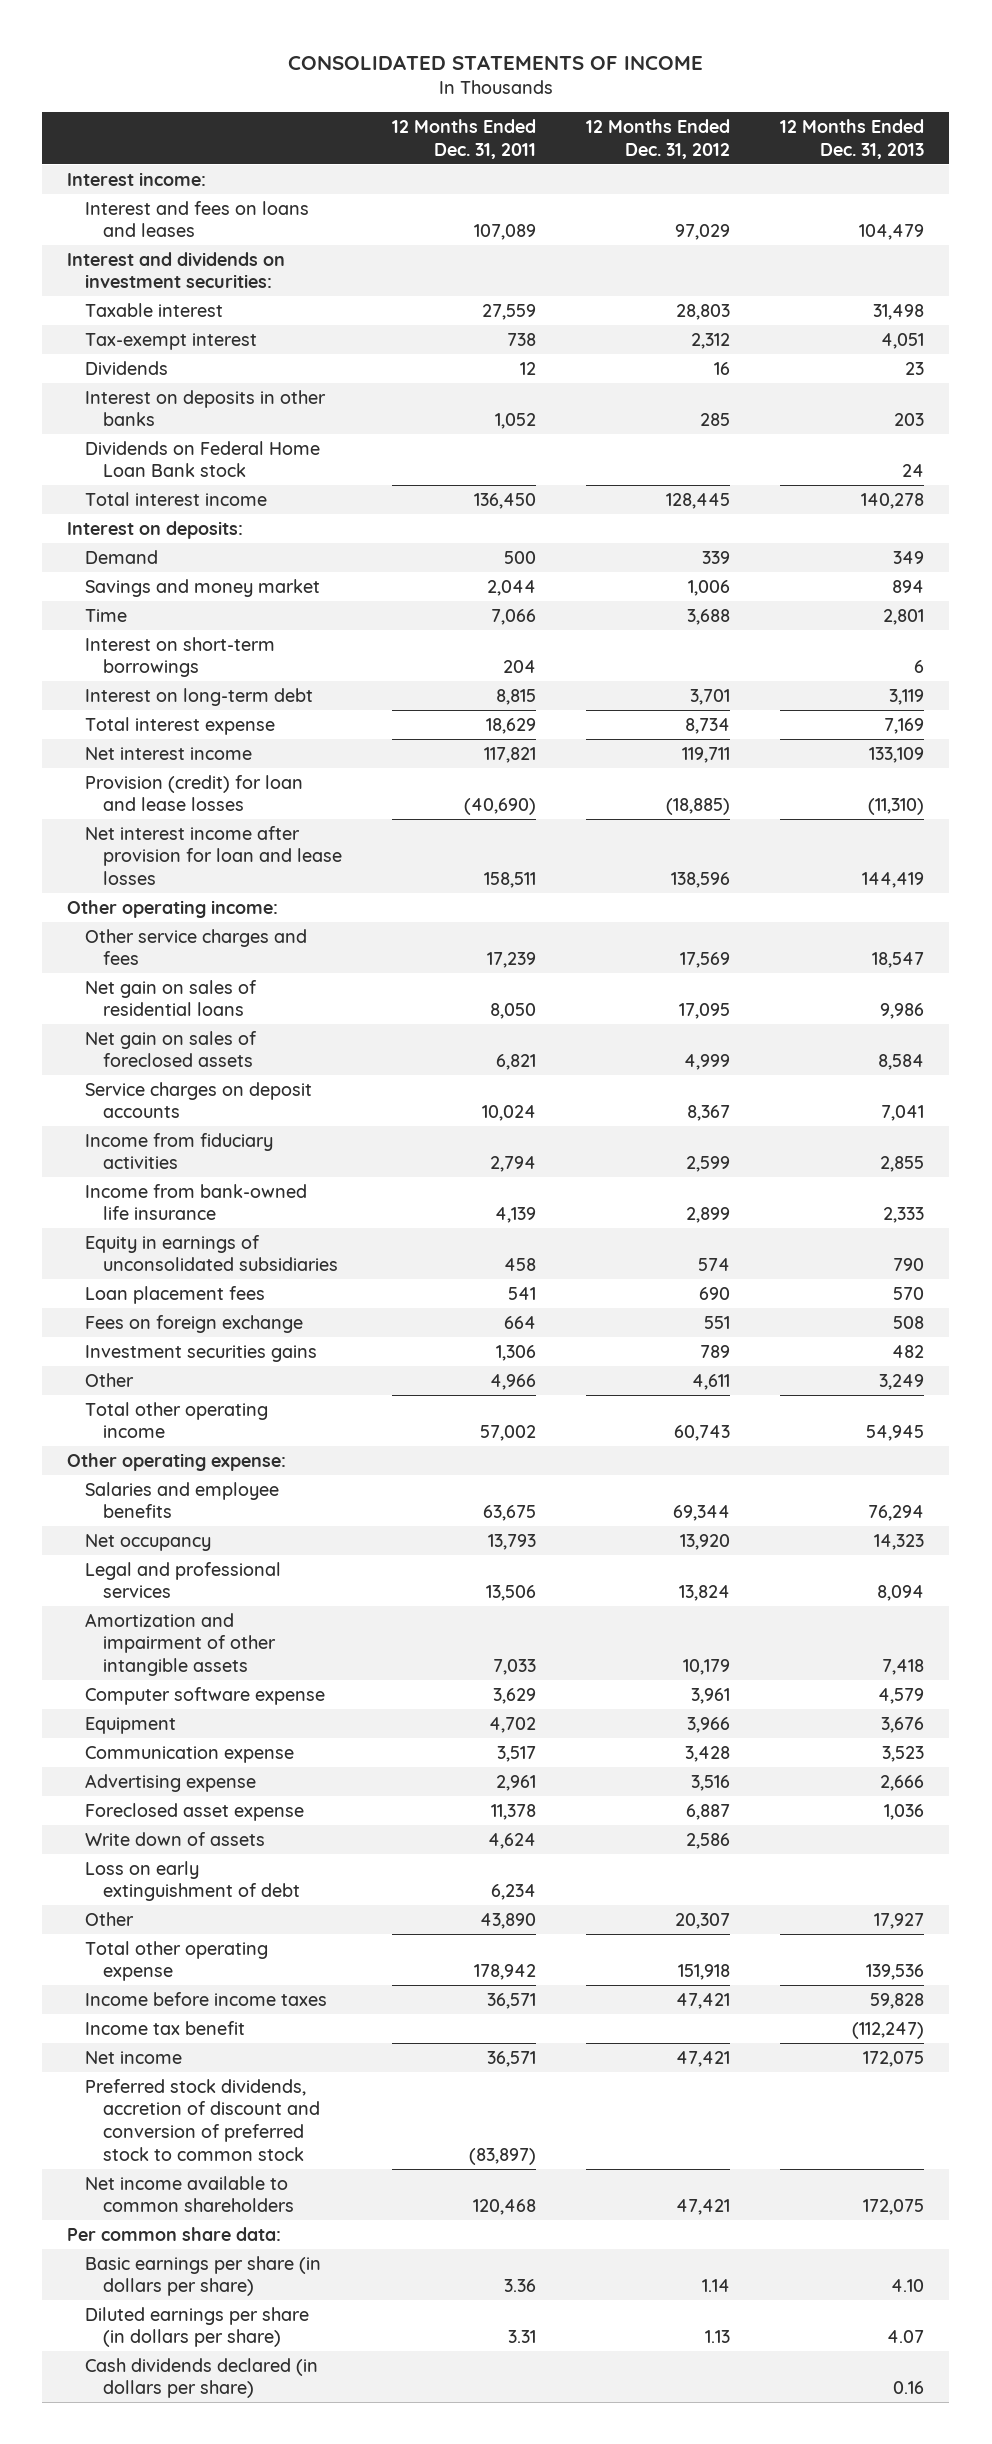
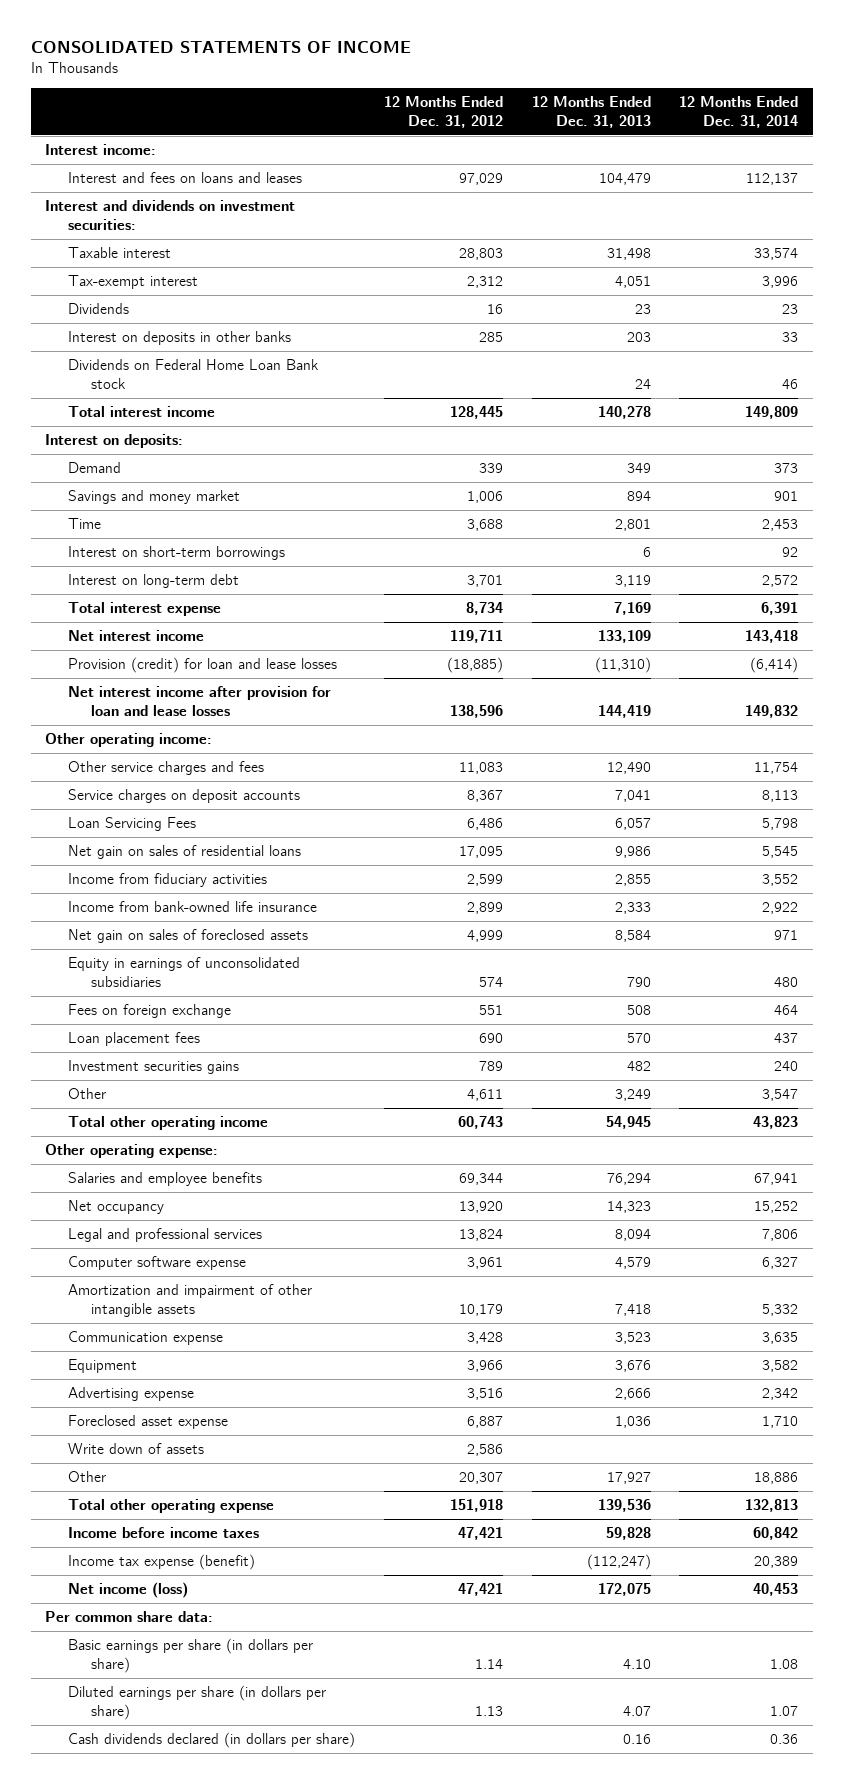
[392,119,537,159] 12 Months Ended Dec. 31, 2011 -> none
none -> [679,95,799,128] 12 Months Ended Dec. 31, 2014
[680,952,731,969] 17,569 -> [458,761,503,774] 11,083
[872,952,925,969] 18,547 -> [606,761,651,774] 12,490
none -> [67,816,196,831] Loan Servicing Fees
[85,979,258,1017] Net gain on sales of residential loans -> [67,844,301,859] Net gain on sales of residential loans
[85,1030,258,1068] Net gain on sales of foreclosed assets -> [67,928,308,943] Net gain on sales of foreclosed assets
[85,1285,266,1304] Loan placement fees -> [67,1031,200,1046] Loan placement fees
[85,1612,277,1677] Amortization and impairment of other intangible assets -> [67,1283,312,1317] Amortization and impairment of other intangible assets
[85,1716,177,1734] Equipment -> [67,1358,137,1373] Equipment
[85,1860,301,1902] Loss on early extinguishment of debt -> none
[85,2078,321,2161] Preferred stock dividends, accretion of discount and conversion of preferred stock to common stock -> none
[85,2175,295,2213] Net income available to common shareholders -> none
[85,2020,246,2035] Income tax benefit -> [67,1553,255,1570] Income tax expense (benefit)
[85,2050,183,2064] Net income -> [67,1581,188,1598] Net income (loss)

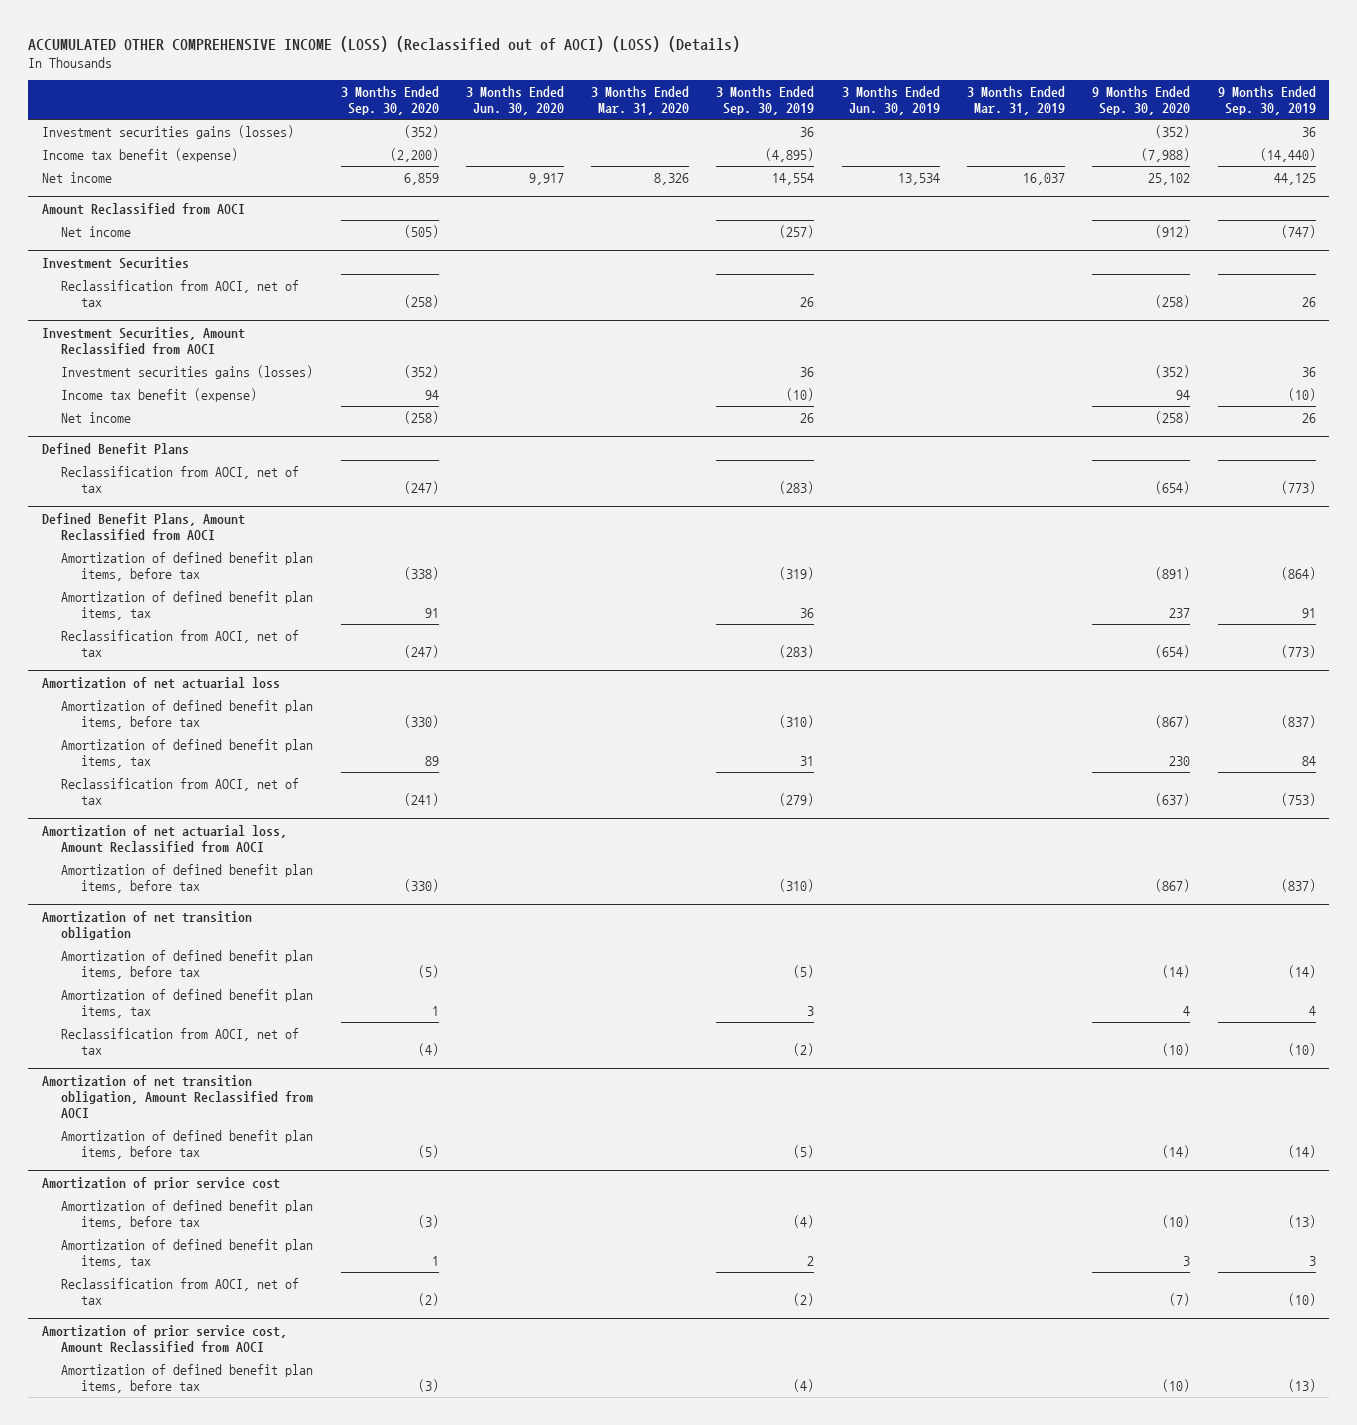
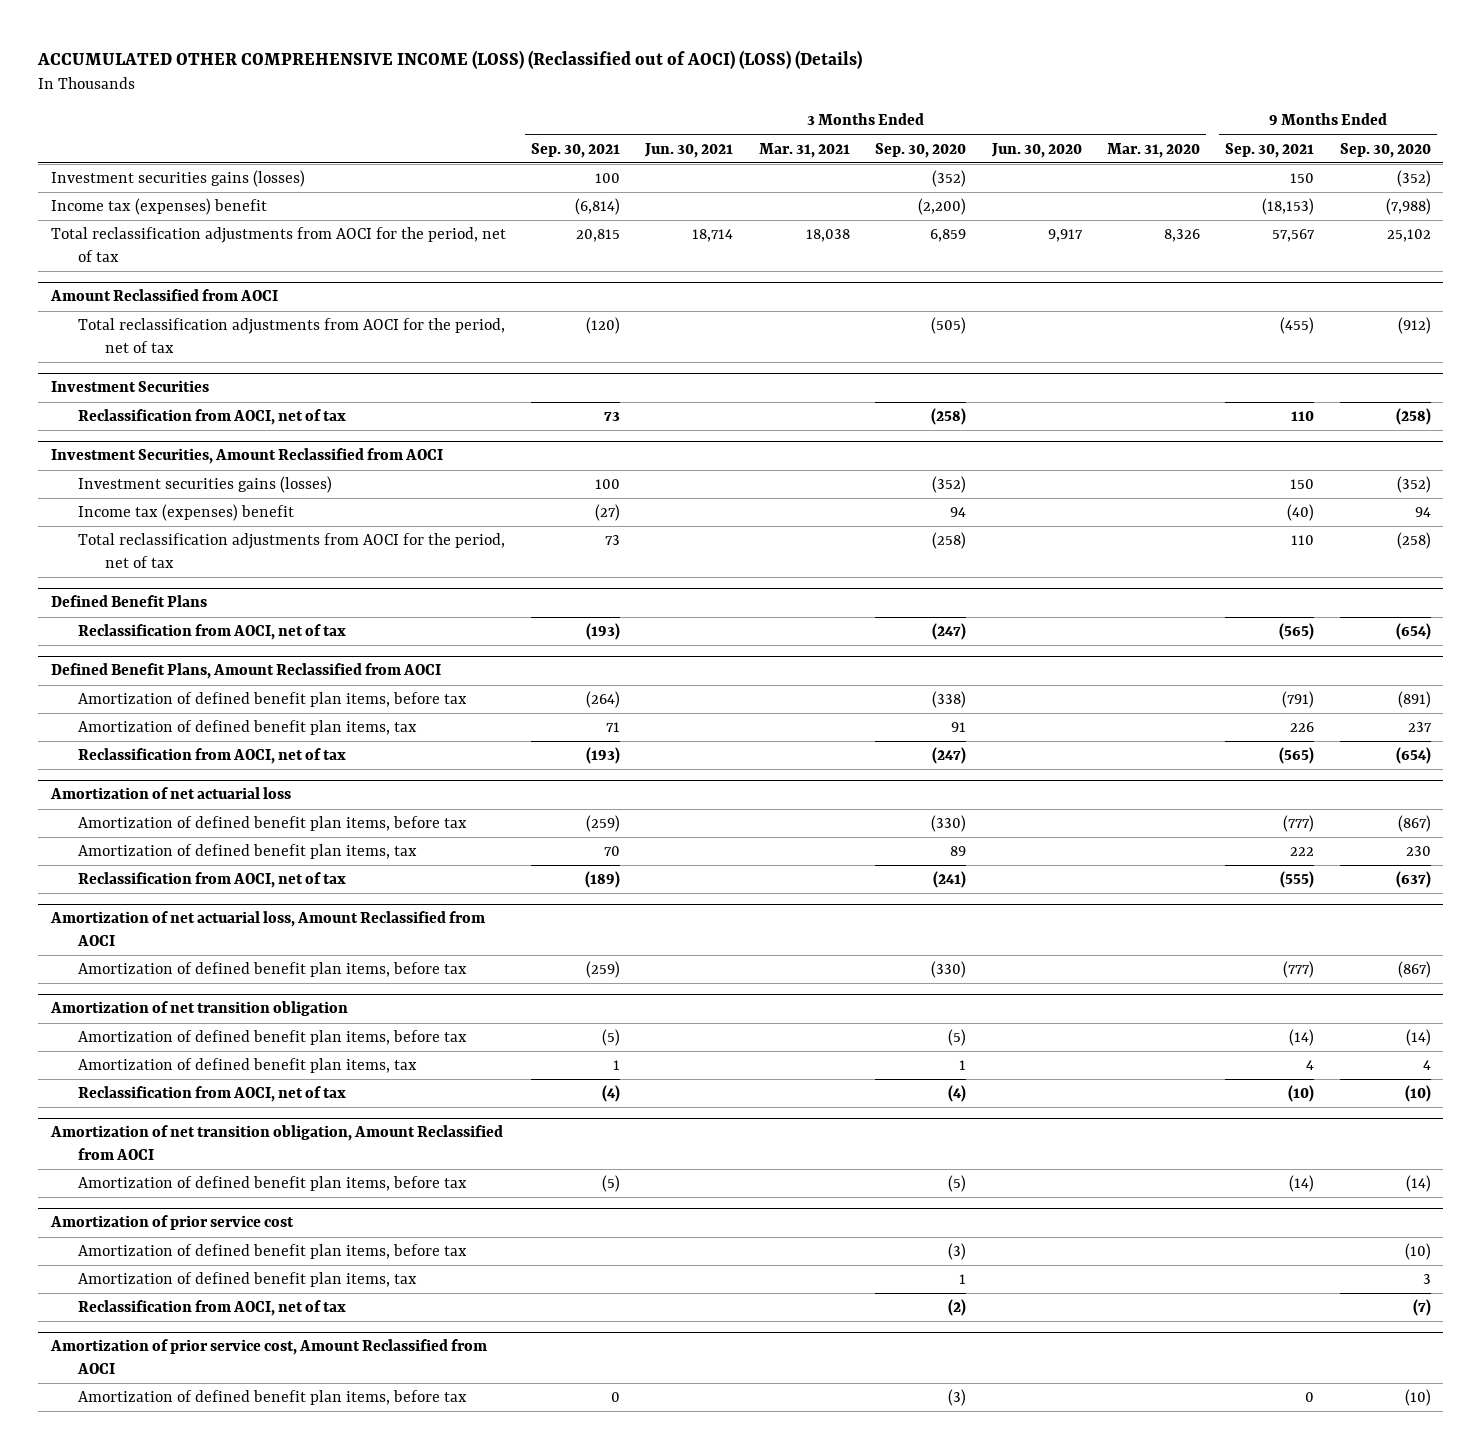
[716,85,815,115] 3 Months Ended Sep. 30, 2019 -> none
[841,85,940,115] 3 Months Ended Jun. 30, 2019 -> none
[967,85,1066,115] 3 Months Ended Mar. 31, 2019 -> none
[1217,85,1316,115] 9 Months Ended Sep. 30, 2019 -> none
none -> [531,142,621,158] Sep. 30, 2021
none -> [644,142,734,158] Jun. 30, 2021
none -> [758,142,850,158] Mar. 31, 2021
none -> [1225,142,1315,158] Sep. 30, 2021
[41,147,238,162] Income tax benefit (expense) -> [50,198,267,216] Income tax (expenses) benefit
[41,171,112,183] Net income -> [50,227,506,262] Total reclassification adjustments from AOCI for the period, net of tax
[61,225,132,237] Net income -> [77,318,505,353] Total reclassification adjustments from AOCI for the period, net of tax
[61,387,258,402] Income tax benefit (expense) -> [77,504,294,522] Income tax (expenses) benefit
[61,411,132,423] Net income -> [77,533,505,568] Total reclassification adjustments from AOCI for the period, net of tax

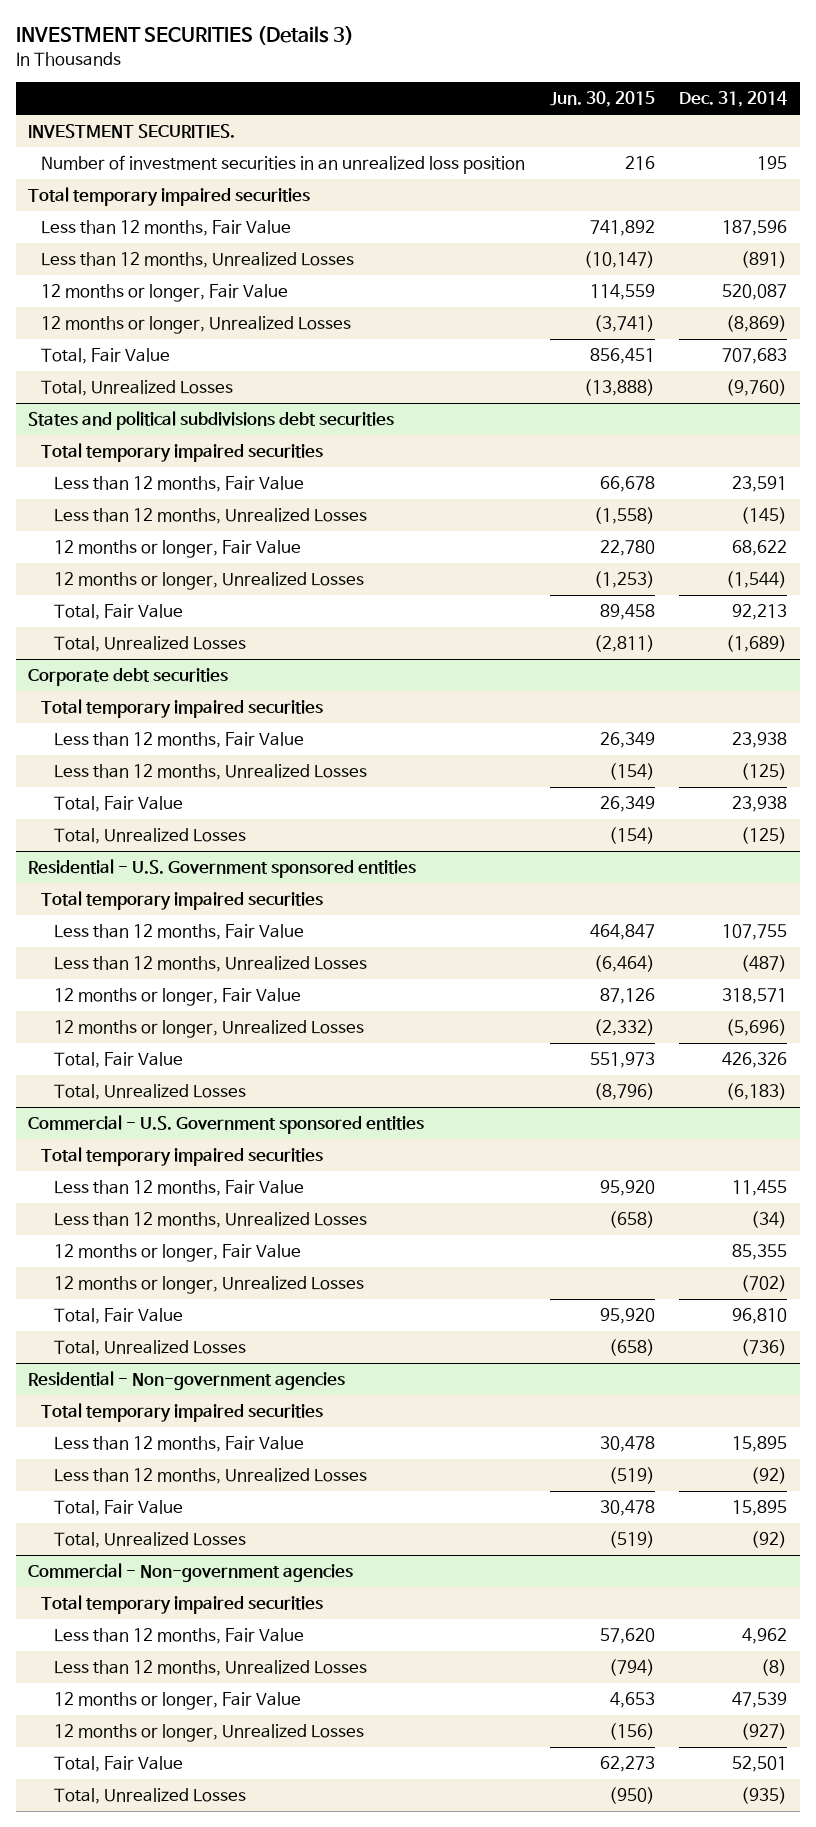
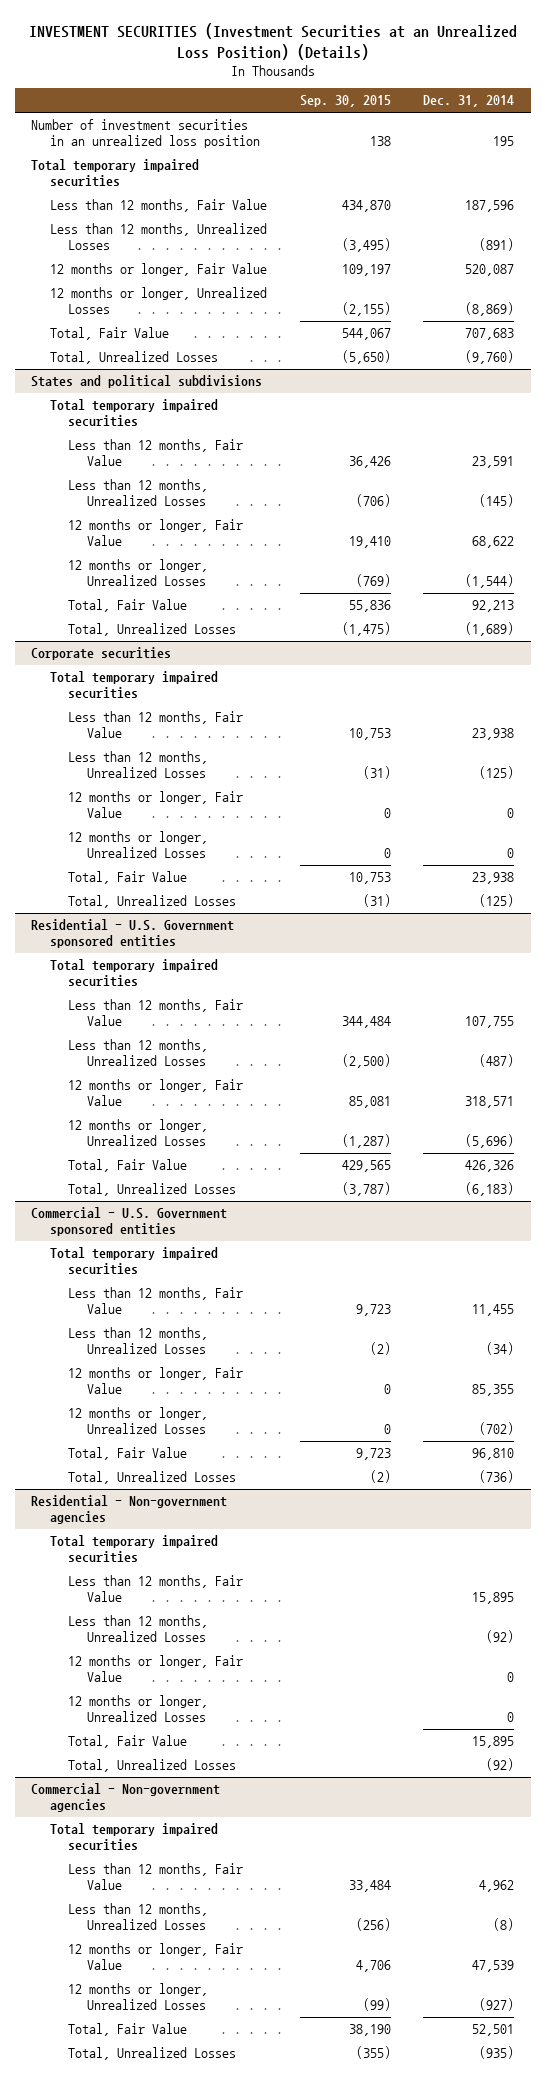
[16,26,355,46] INVESTMENT SECURITIES (Details 3) -> [28,22,517,60] INVESTMENT SECURITIES (Investment Securities at an Unrealized Loss Position) (Details)
[549,91,655,108] Jun. 30, 2015 -> none
none -> [299,95,391,108] Sep. 30, 2015
[28,124,236,139] INVESTMENT SECURITIES. -> none
[28,411,395,431] States and political subdivisions debt securities -> [31,375,263,389] States and political subdivisions
[28,668,229,687] Corporate debt securities -> [31,647,172,661] Corporate securities
none -> [68,791,244,819] 12 months or longer, Fair Value
none -> [68,831,209,859] 12 months or longer, Unrealized Losses
none -> [68,1655,244,1683] 12 months or longer, Fair Value
none -> [68,1695,209,1723] 12 months or longer, Unrealized Losses

